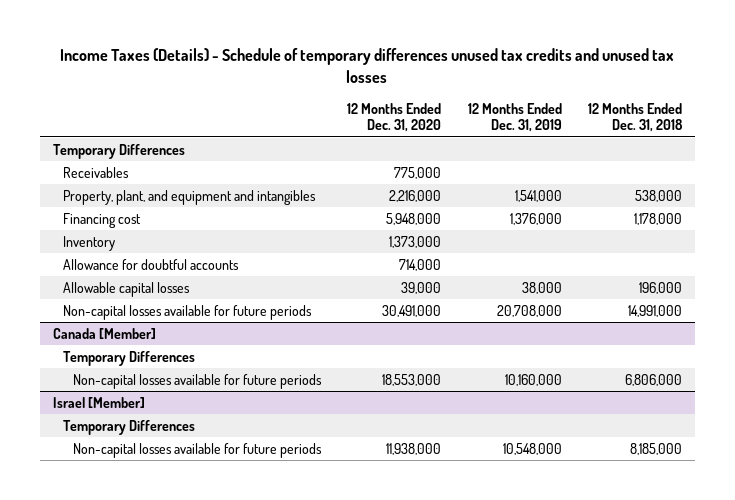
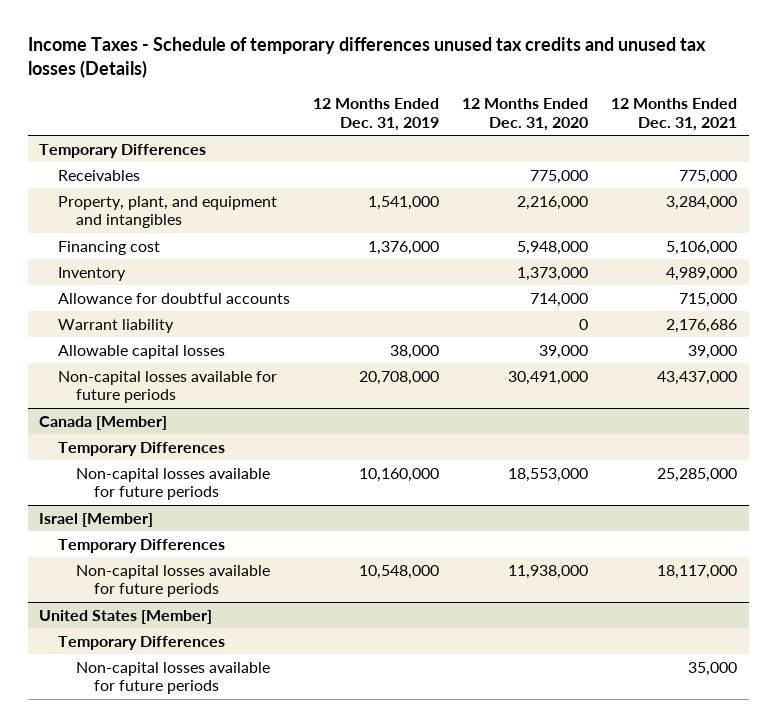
[60,48,675,83] Income Taxes (Details) - Schedule of temporary differences unused tax credits and unused tax losses -> [27,37,706,78] Income Taxes - Schedule of temporary differences unused tax credits and unused tax losses (Details)
[588,102,684,132] 12 Months Ended Dec. 31, 2018 -> none
none -> [611,97,738,131] 12 Months Ended Dec. 31, 2021
none -> [57,318,174,333] Warrant liability
none -> [39,609,213,624] United States [Member]
none -> [57,635,225,650] Temporary Differences
none -> [75,661,270,695] Non-capital losses available for future periods

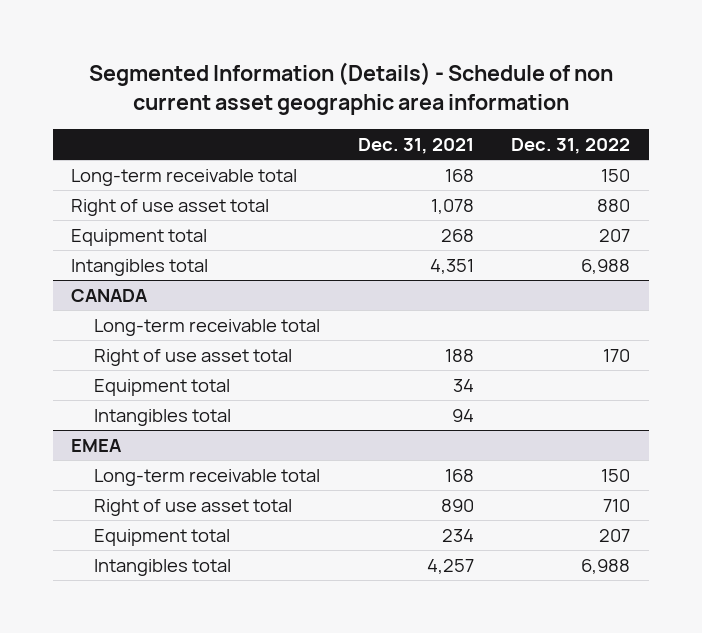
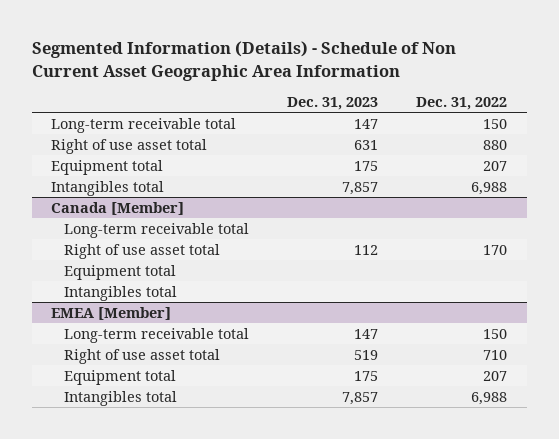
[88,62,613,116] Segmented Information (Details) - Schedule of non current asset geographic area information -> [32,41,457,81] Segmented Information (Details) - Schedule of Non Current Asset Geographic Area Information
[357,137,474,154] Dec. 31, 2021 -> none
none -> [287,96,379,110] Dec. 31, 2023
[71,288,149,302] CANADA -> [51,201,185,215] Canada [Member]
[71,438,123,452] EMEA -> [51,306,172,320] EMEA [Member]

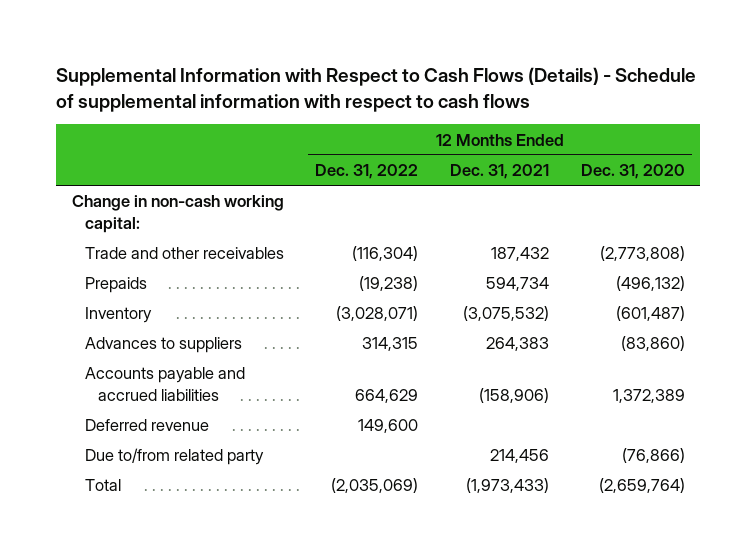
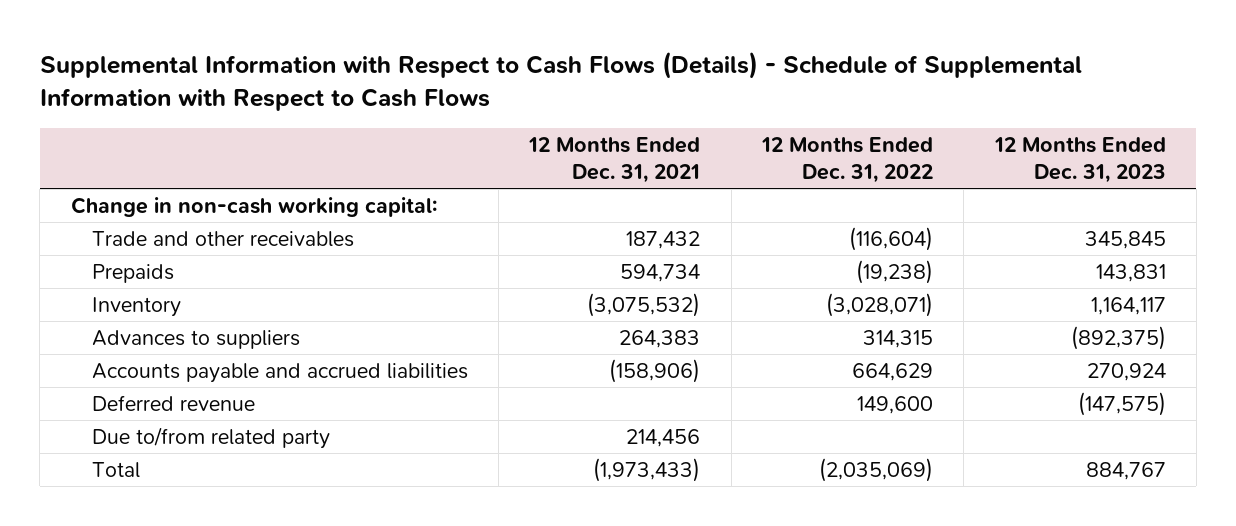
[56,66,697,112] Supplemental Information with Respect to Cash Flows (Details) - Schedule of supplemental information with respect to cash flows -> [39,51,1082,112] Supplemental Information with Respect to Cash Flows (Details) - Schedule of Supplemental Information with Respect to Cash Flows
[580,163,685,179] Dec. 31, 2020 -> none
none -> [993,136,1166,184] 12 Months Ended Dec. 31, 2023
[352,246,419,262] (116,304) -> [848,226,933,251] (116,604)

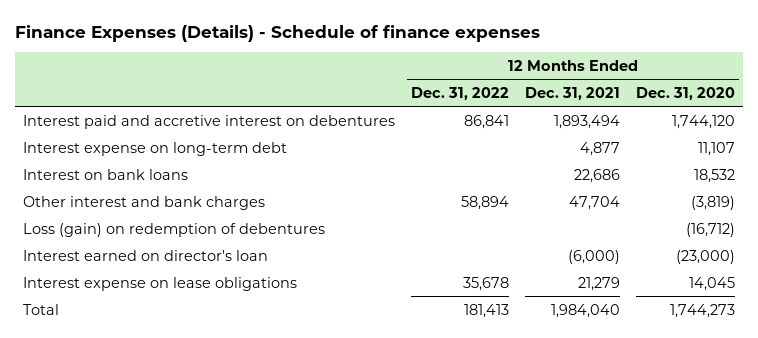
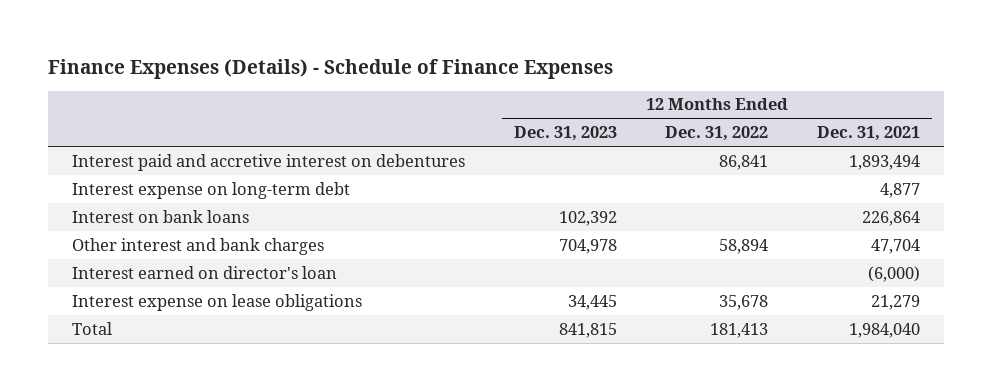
[14,24,540,42] Finance Expenses (Details) - Schedule of finance expenses -> [48,58,614,79] Finance Expenses (Details) - Schedule of Finance Expenses
[636,87,736,101] Dec. 31, 2020 -> none
none -> [513,126,617,142] Dec. 31, 2023
[573,168,620,183] 22,686 -> [861,210,920,226] 226,864
[22,222,325,237] Loss (gain) on redemption of debentures -> none

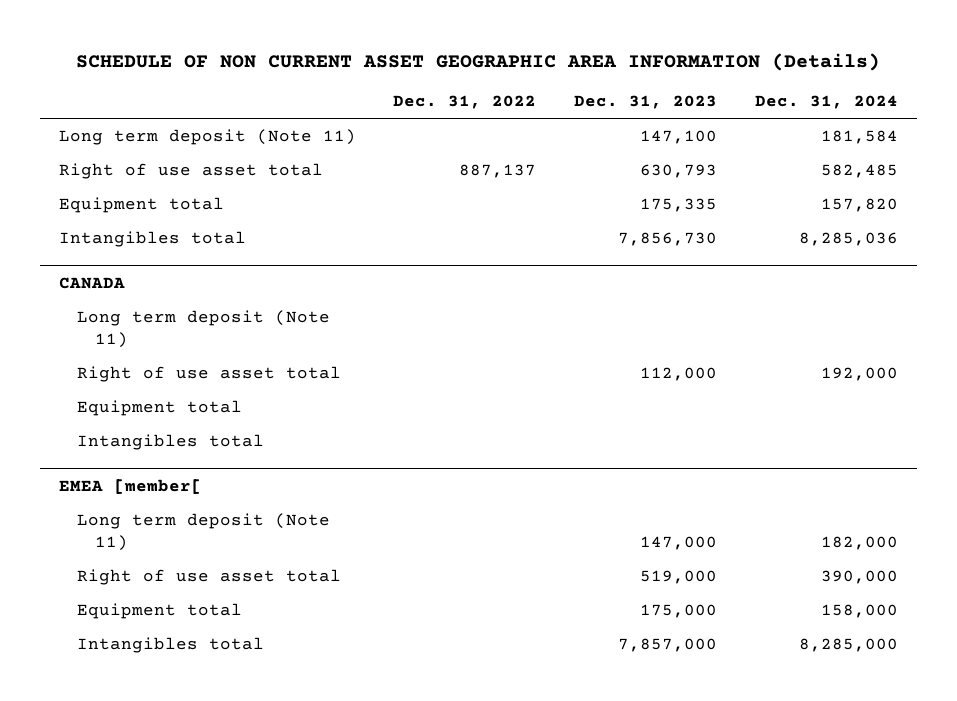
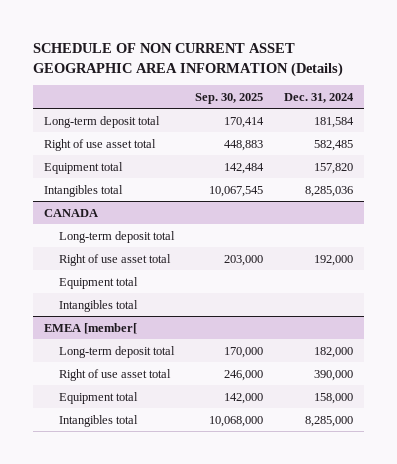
[393,95,537,110] Dec. 31, 2022 -> none
[574,95,718,110] Dec. 31, 2023 -> none
none -> [195,93,264,105] Sep. 30, 2025
[58,128,356,145] Long term deposit (Note 11) -> [43,115,160,128] Long-term deposit total
[76,309,330,348] Long term deposit (Note 11) -> [59,230,176,243] Long-term deposit total
[76,512,330,551] Long term deposit (Note 11) -> [59,345,176,358] Long-term deposit total

